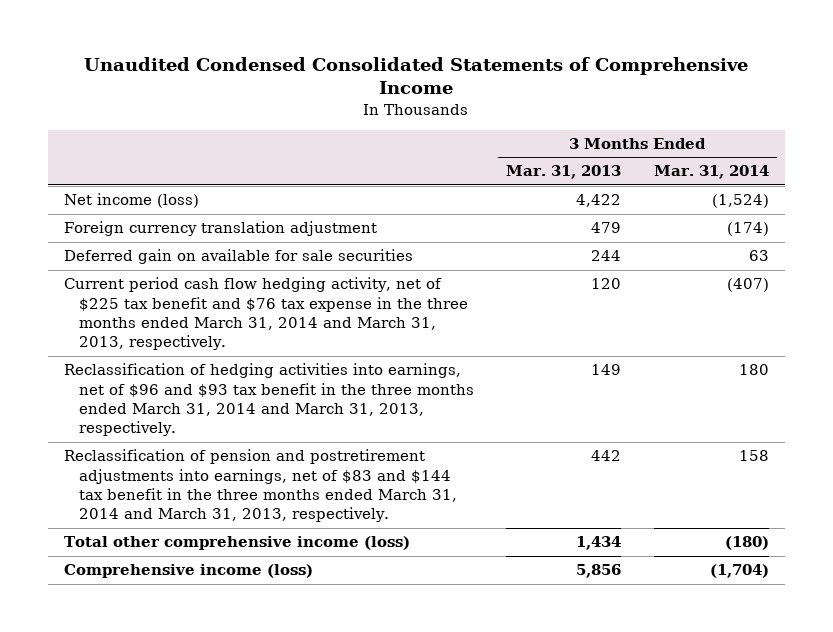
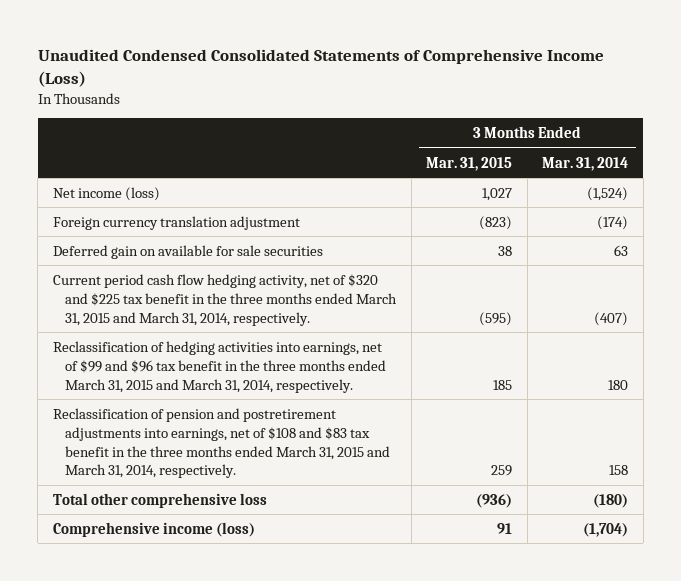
[84,56,749,95] Unaudited Condensed Consolidated Statements of Comprehensive Income -> [37,48,604,87] Unaudited Condensed Consolidated Statements of Comprehensive Income (Loss)
[506,165,622,180] Mar. 31, 2013 -> none
none -> [426,156,513,171] Mar. 31, 2015
[63,277,468,351] Current period cash flow hedging activity, net of $225 tax benefit and $76 tax expense in the three months ended March 31, 2014 and March 31, 2013, respectively. -> [52,273,398,326] Current period cash flow hedging activity, net of $320 and $225 tax benefit in the three months ended March 31, 2015 and March 31, 2014, respectively.
[63,363,474,437] Reclassification of hedging activities into earnings, net of $96 and $93 tax benefit in the three months ended March 31, 2014 and March 31, 2013, respectively. -> [52,340,387,393] Reclassification of hedging activities into earnings, net of $99 and $96 tax benefit in the three months ended March 31, 2015 and March 31, 2014, respectively.
[63,449,457,523] Reclassification of pension and postretirement adjustments into earnings, net of $83 and $144 tax benefit in the three months ended March 31, 2014 and March 31, 2013, respectively. -> [52,407,391,479] Reclassification of pension and postretirement adjustments into earnings, net of $108 and $83 tax benefit in the three months ended March 31, 2015 and March 31, 2014, respectively.
[63,536,410,551] Total other comprehensive income (loss) -> [52,492,267,508] Total other comprehensive loss

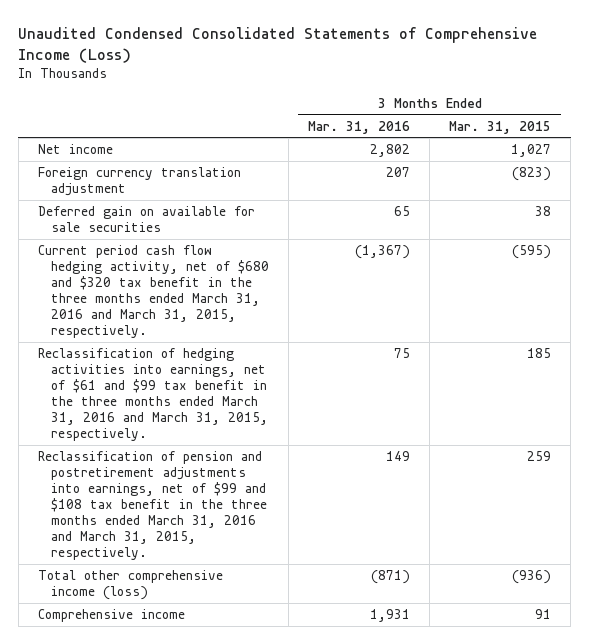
[542,156,629,171] Mar. 31, 2014 -> none
none -> [308,120,411,134] Mar. 31, 2016
[52,186,160,201] Net income (loss) -> [37,144,113,155] Net income
[52,273,398,326] Current period cash flow hedging activity, net of $320 and $225 tax benefit in the three months ended March 31, 2015 and March 31, 2014, respectively. -> [37,245,270,339] Current period cash flow hedging activity, net of $680 and $320 tax benefit in the three months ended March 31, 2016 and March 31, 2015, respectively.
[52,340,387,393] Reclassification of hedging activities into earnings, net of $99 and $96 tax benefit in the three months ended March 31, 2015 and March 31, 2014, respectively. -> [37,348,269,442] Reclassification of hedging activities into earnings, net of $61 and $99 tax benefit in the three months ended March 31, 2016 and March 31, 2015, respectively.
[52,407,391,479] Reclassification of pension and postretirement adjustments into earnings, net of $108 and $83 tax benefit in the three months ended March 31, 2015 and March 31, 2014, respectively. -> [37,451,268,560] Reclassification of pension and postretirement adjustments into earnings, net of $99 and $108 tax benefit in the three months ended March 31, 2016 and March 31, 2015, respectively.
[52,492,267,508] Total other comprehensive loss -> [37,570,223,601] Total other comprehensive income (loss)
[52,521,255,537] Comprehensive income (loss) -> [37,609,185,623] Comprehensive income

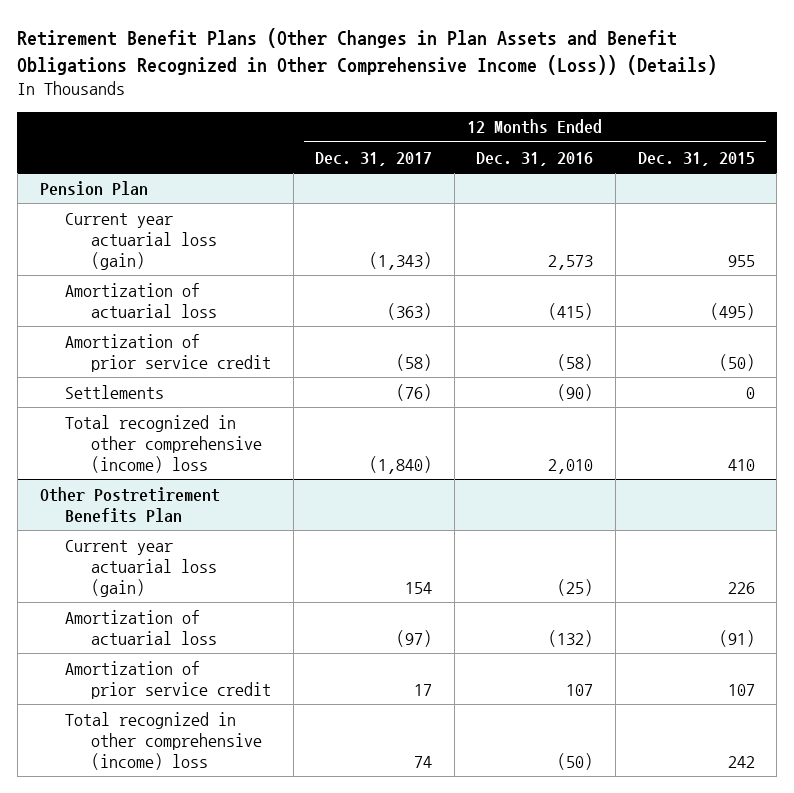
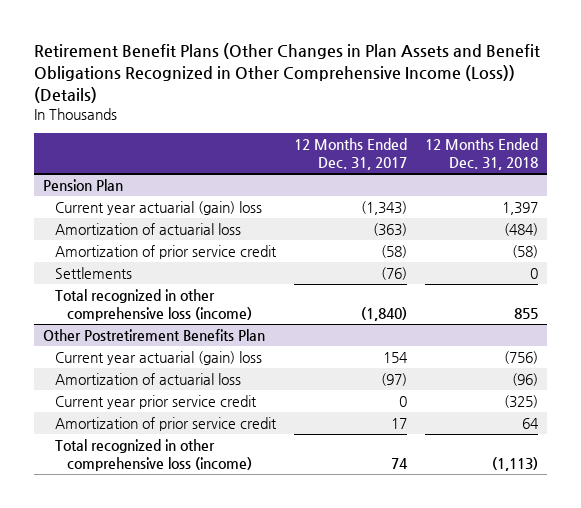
[476,151,594,166] Dec. 31, 2016 -> none
[637,151,755,166] Dec. 31, 2015 -> none
none -> [424,137,538,170] 12 Months Ended Dec. 31, 2018
[65,212,217,270] Current year actuarial loss (gain) -> [55,201,263,216] Current year actuarial (gain) loss
[65,414,262,473] Total recognized in other comprehensive (income) loss -> [55,289,252,322] Total recognized in other comprehensive loss (income)
[65,539,217,597] Current year actuarial loss (gain) -> [55,351,263,366] Current year actuarial (gain) loss
none -> [55,395,258,410] Current year prior service credit
[65,711,262,770] Total recognized in other comprehensive (income) loss -> [55,439,252,472] Total recognized in other comprehensive loss (income)

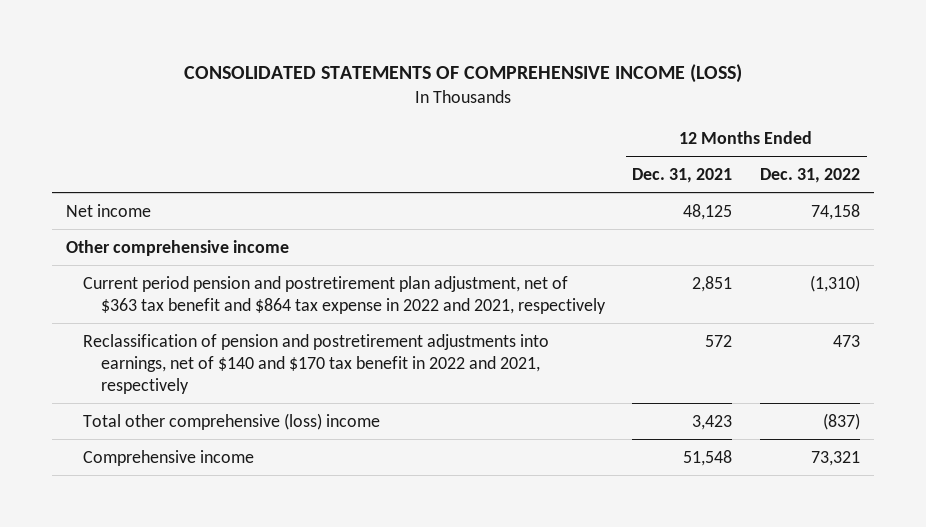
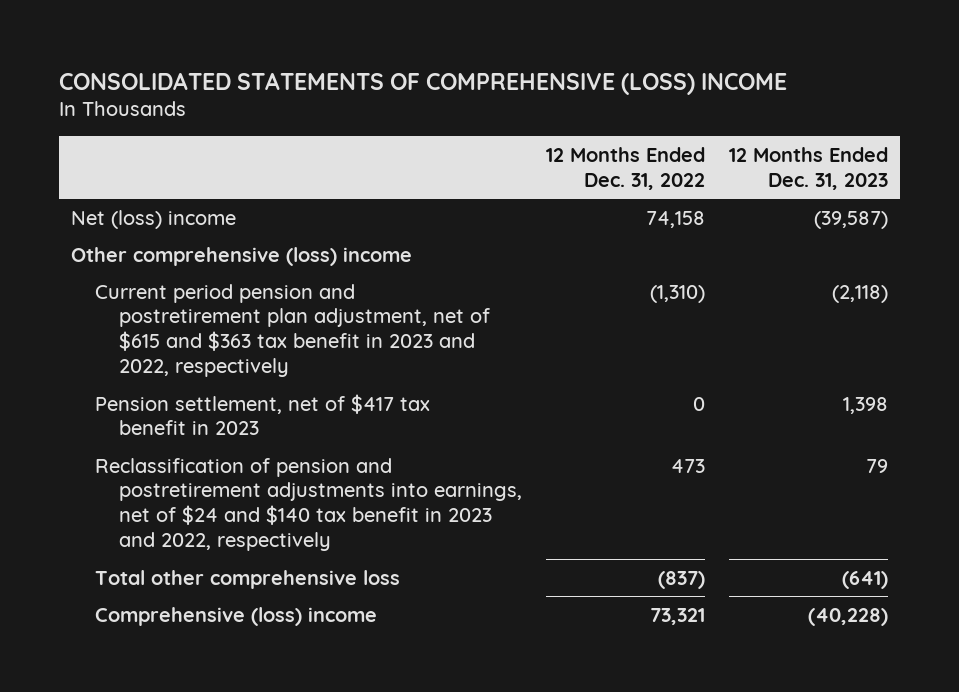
[183,64,742,84] CONSOLIDATED STATEMENTS OF COMPREHENSIVE INCOME (LOSS) -> [58,71,787,95] CONSOLIDATED STATEMENTS OF COMPREHENSIVE (LOSS) INCOME
[632,168,733,184] Dec. 31, 2021 -> none
none -> [728,147,888,190] 12 Months Ended Dec. 31, 2023
[65,203,151,217] Net income -> [70,209,236,229] Net (loss) income
[65,239,289,256] Other comprehensive income -> [70,246,412,266] Other comprehensive (loss) income
[83,275,606,314] Current period pension and postretirement plan adjustment, net of $363 tax benefit and $864 tax expense in 2022 and 2021, respectively -> [94,283,491,377] Current period pension and postretirement plan adjustment, net of $615 and $363 tax benefit in 2023 and 2022, respectively
none -> [94,393,430,436] Pension settlement, net of $417 tax benefit in 2023
[83,333,550,395] Reclassification of pension and postretirement adjustments into earnings, net of $140 and $170 tax benefit in 2022 and 2021, respectively -> [94,457,523,551] Reclassification of pension and postretirement adjustments into earnings, net of $24 and $140 tax benefit in 2023 and 2022, respectively
[83,412,381,430] Total other comprehensive (loss) income -> [94,569,400,589] Total other comprehensive loss
[83,449,255,466] Comprehensive income -> [94,606,377,626] Comprehensive (loss) income

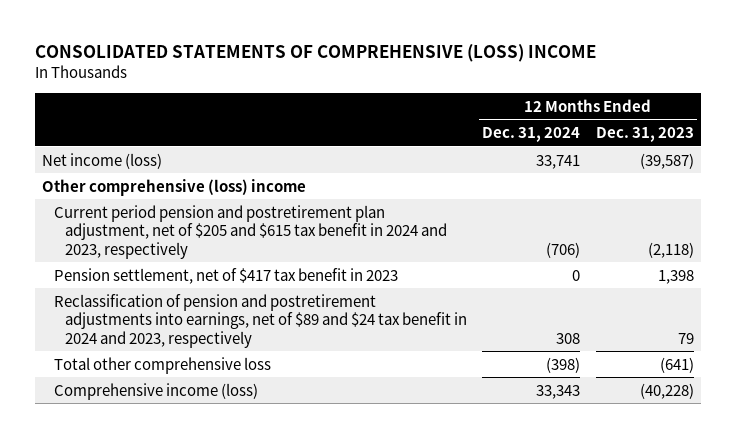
[546,147,706,190] 12 Months Ended Dec. 31, 2022 -> none
none -> [482,126,581,142] Dec. 31, 2024
[70,209,236,229] Net (loss) income -> [42,152,163,169] Net income (loss)
[94,283,491,377] Current period pension and postretirement plan adjustment, net of $615 and $363 tax benefit in 2023 and 2022, respectively -> [53,204,448,259] Current period pension and postretirement plan adjustment, net of $205 and $615 tax benefit in 2024 and 2023, respectively
[94,457,523,551] Reclassification of pension and postretirement adjustments into earnings, net of $24 and $140 tax benefit in 2023 and 2022, respectively -> [53,293,468,348] Reclassification of pension and postretirement adjustments into earnings, net of $89 and $24 tax benefit in 2024 and 2023, respectively
[94,606,377,626] Comprehensive (loss) income -> [53,382,258,400] Comprehensive income (loss)

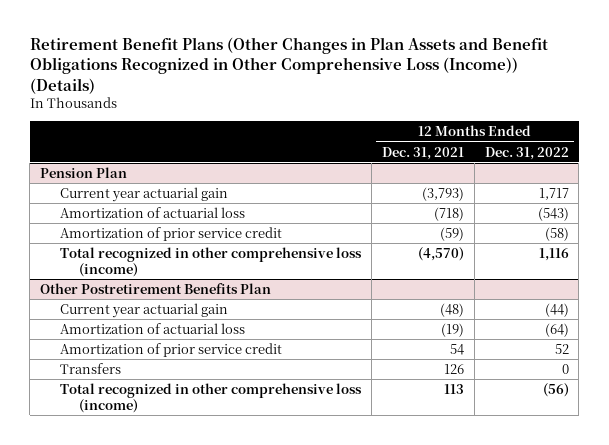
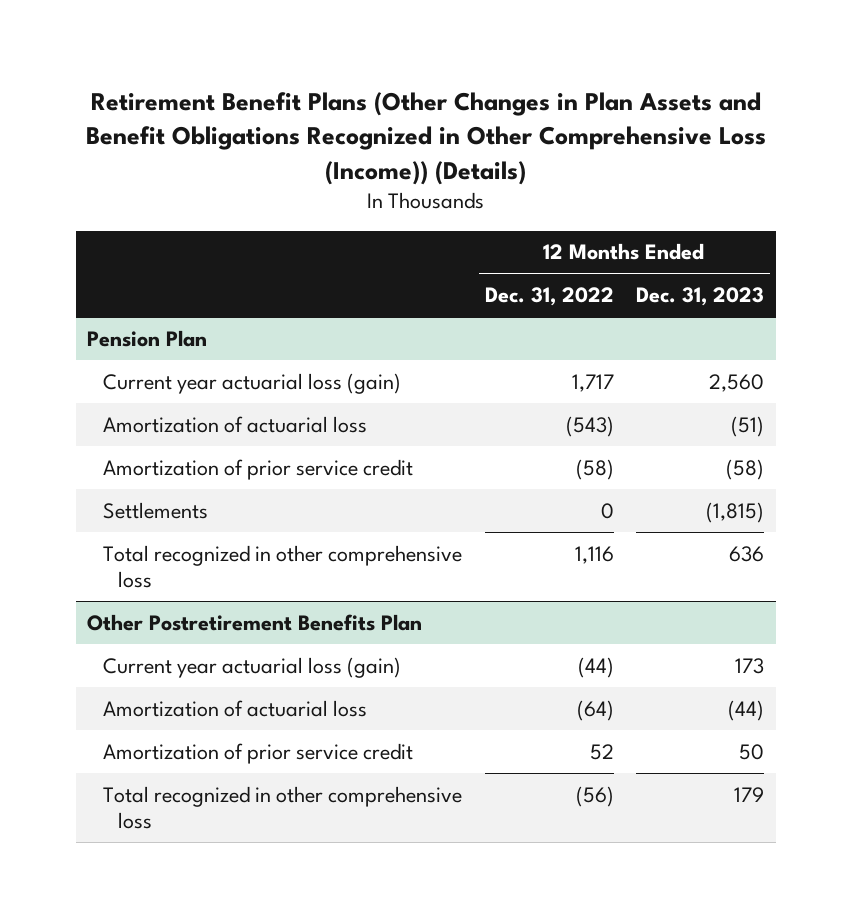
[381,146,464,160] Dec. 31, 2021 -> none
none -> [636,287,765,307] Dec. 31, 2023
[59,186,228,202] Current year actuarial gain -> [102,372,401,394] Current year actuarial loss (gain)
none -> [102,501,208,519] Settlements
[59,246,362,277] Total recognized in other comprehensive loss (income) -> [102,544,462,588] Total recognized in other comprehensive loss
[59,302,228,318] Current year actuarial gain -> [102,656,401,678] Current year actuarial loss (gain)
[59,362,121,374] Transfers -> none
[59,382,362,413] Total recognized in other comprehensive loss (income) -> [102,785,462,829] Total recognized in other comprehensive loss

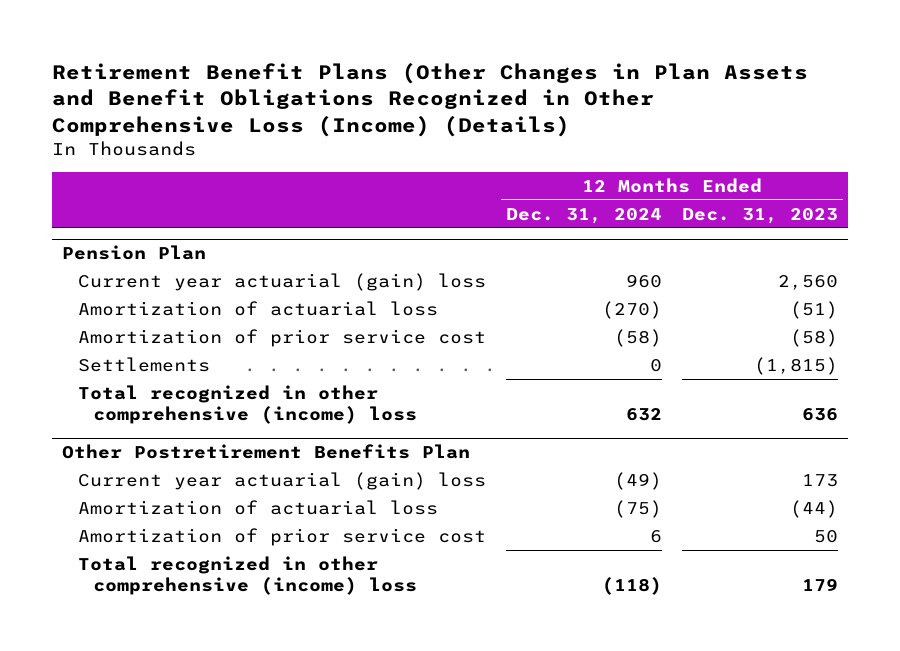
[85,92,766,185] Retirement Benefit Plans (Other Changes in Plan Assets and Benefit Obligations Recognized in Other Comprehensive Loss (Income)) (Details) -> [52,62,809,137] Retirement Benefit Plans (Other Changes in Plan Assets and Benefit Obligations Recognized in Other Comprehensive Loss (Income) (Details)
[484,287,614,307] Dec. 31, 2022 -> none
none -> [505,207,662,224] Dec. 31, 2024
[102,372,401,394] Current year actuarial loss (gain) -> [77,272,486,291] Current year actuarial (gain) loss
[102,458,413,480] Amortization of prior service credit -> [77,328,486,347] Amortization of prior service cost
[102,544,462,588] Total recognized in other comprehensive loss -> [77,384,418,424] Total recognized in other comprehensive (income) loss
[102,656,401,678] Current year actuarial loss (gain) -> [77,471,486,490] Current year actuarial (gain) loss
[102,742,413,764] Amortization of prior service credit -> [77,527,486,546] Amortization of prior service cost
[102,785,462,829] Total recognized in other comprehensive loss -> [77,555,418,595] Total recognized in other comprehensive (income) loss

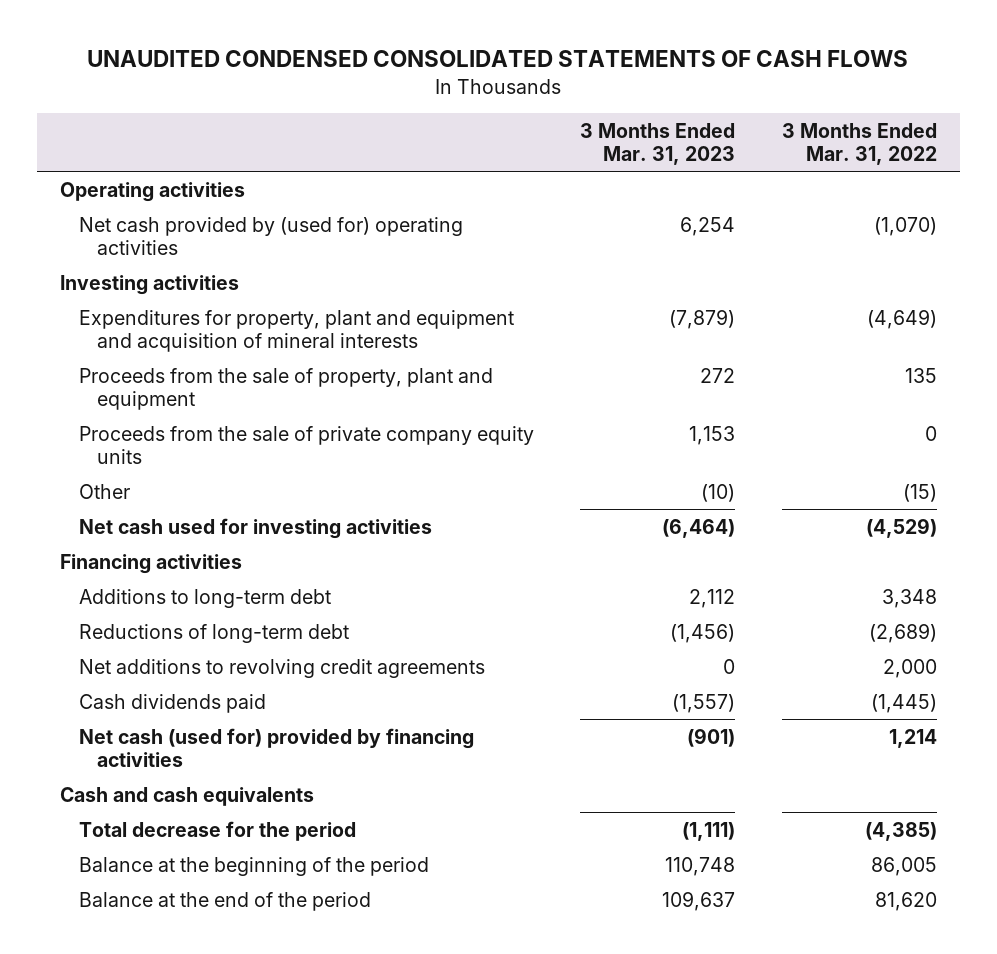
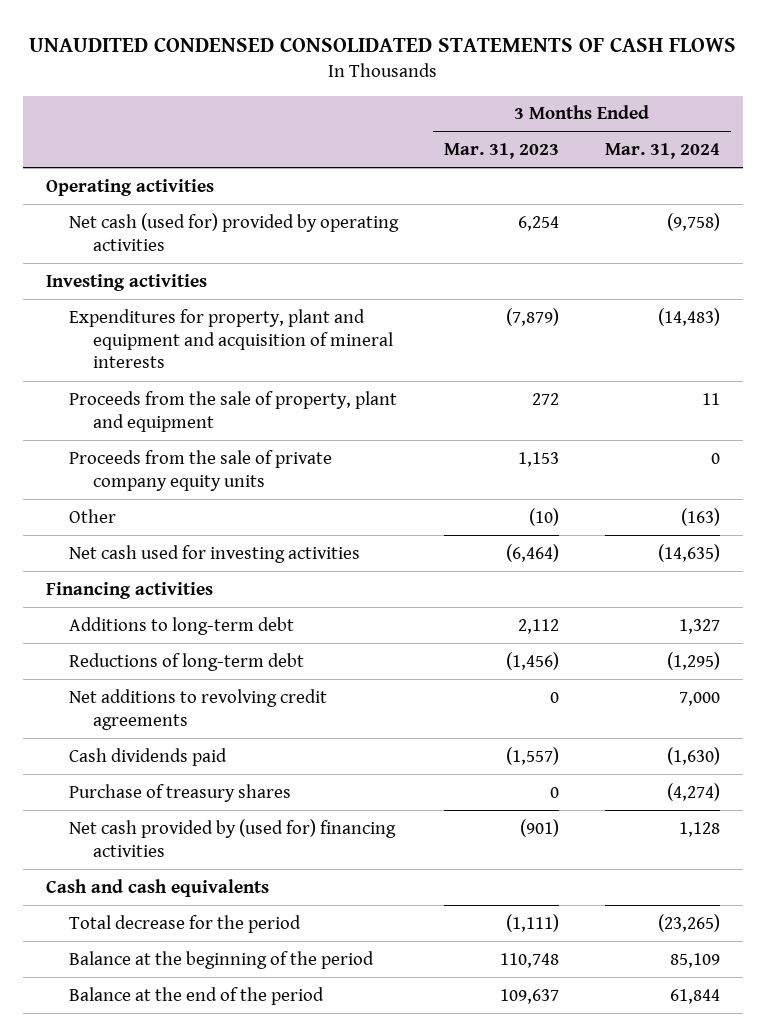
[781,122,937,165] 3 Months Ended Mar. 31, 2022 -> none
none -> [605,143,721,160] Mar. 31, 2024
[78,216,463,255] Net cash provided by (used for) operating activities -> [69,212,400,251] Net cash (used for) provided by operating activities
none -> [69,783,292,802] Purchase of treasury shares
[78,727,474,767] Net cash (used for) provided by financing activities -> [69,818,397,857] Net cash provided by (used for) financing activities

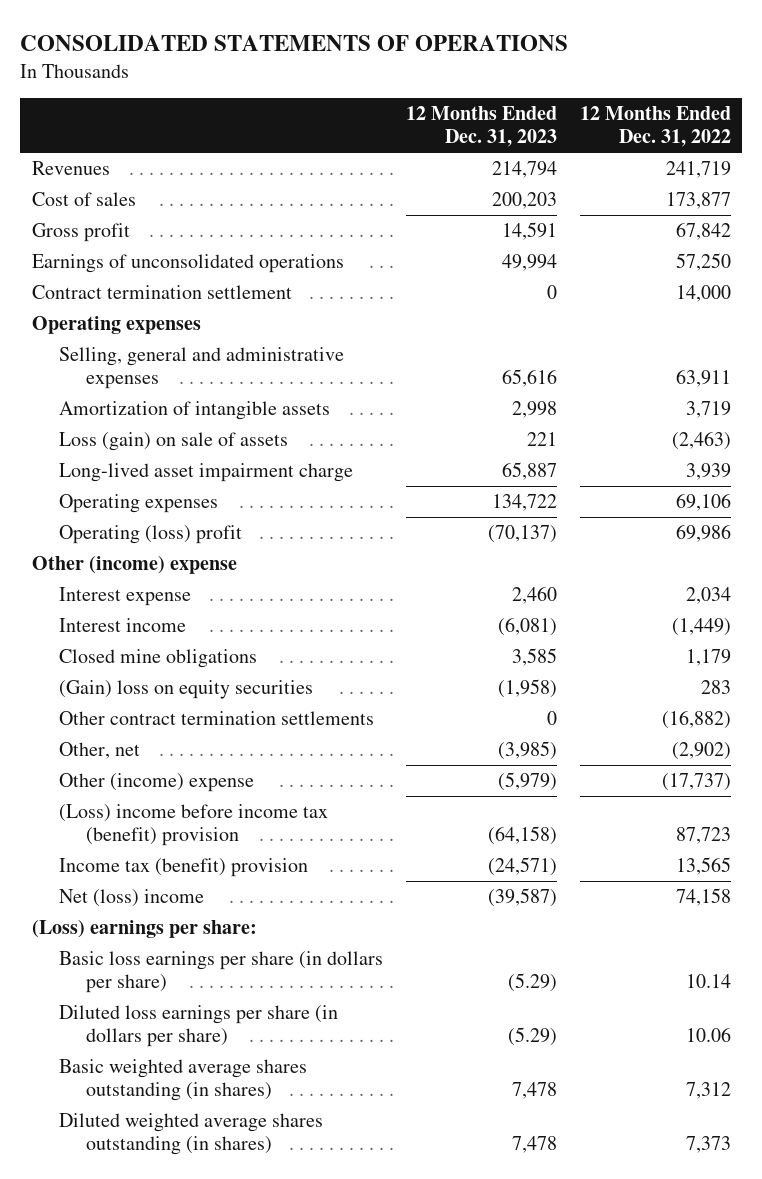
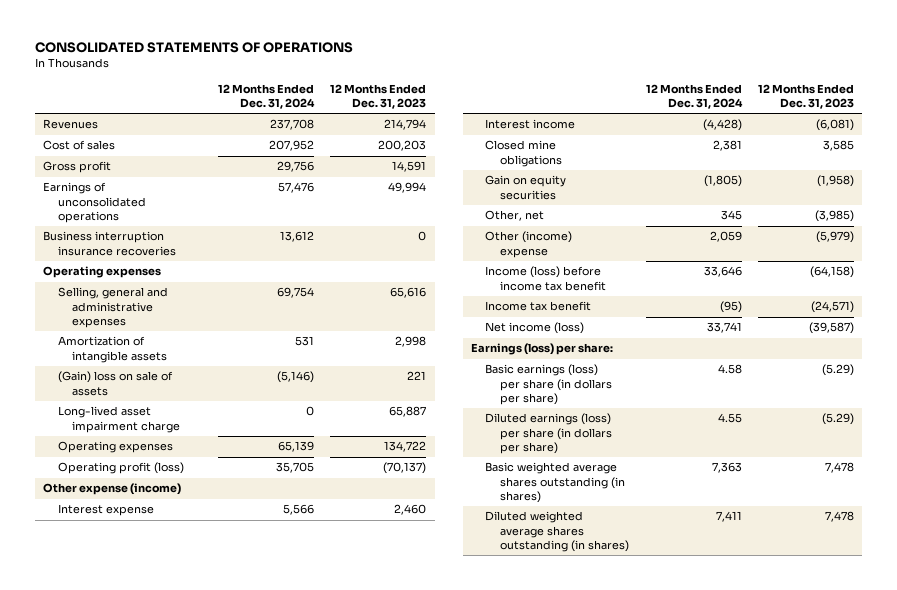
[579,105,731,148] 12 Months Ended Dec. 31, 2022 -> none
none -> [217,83,315,110] 12 Months Ended Dec. 31, 2024
[31,285,292,300] Contract termination settlement -> none
none -> [43,231,176,256] Business interruption insurance recoveries
[58,432,288,452] Loss (gain) on sale of assets -> [57,371,173,396] (Gain) loss on sale of assets
[58,525,242,545] Operating (loss) profit -> [57,462,184,475] Operating profit (loss)
[31,556,237,575] Other (income) expense -> [43,483,182,496] Other expense (income)
[58,711,374,726] Other contract termination settlements -> none
[58,680,313,700] (Gain) loss on equity securities -> [485,175,567,200] Gain on equity securities
[58,804,328,847] (Loss) income before income tax (benefit) provision -> [485,266,607,291] Income (loss) before income tax benefit
[58,858,308,878] Income tax (benefit) provision -> [485,301,592,312] Income tax benefit
[58,889,204,908] Net (loss) income -> [485,322,585,335] Net income (loss)
[31,920,257,939] (Loss) earnings per share: -> [470,343,613,356] Earnings (loss) per share:
[58,951,383,994] Basic loss earnings per share (in dollars per share) -> [485,364,613,406] Basic earnings (loss) per share (in dollars per share)
[58,1005,338,1048] Diluted loss earnings per share (in dollars per share) -> [485,413,613,455] Diluted earnings (loss) per share (in dollars per share)

